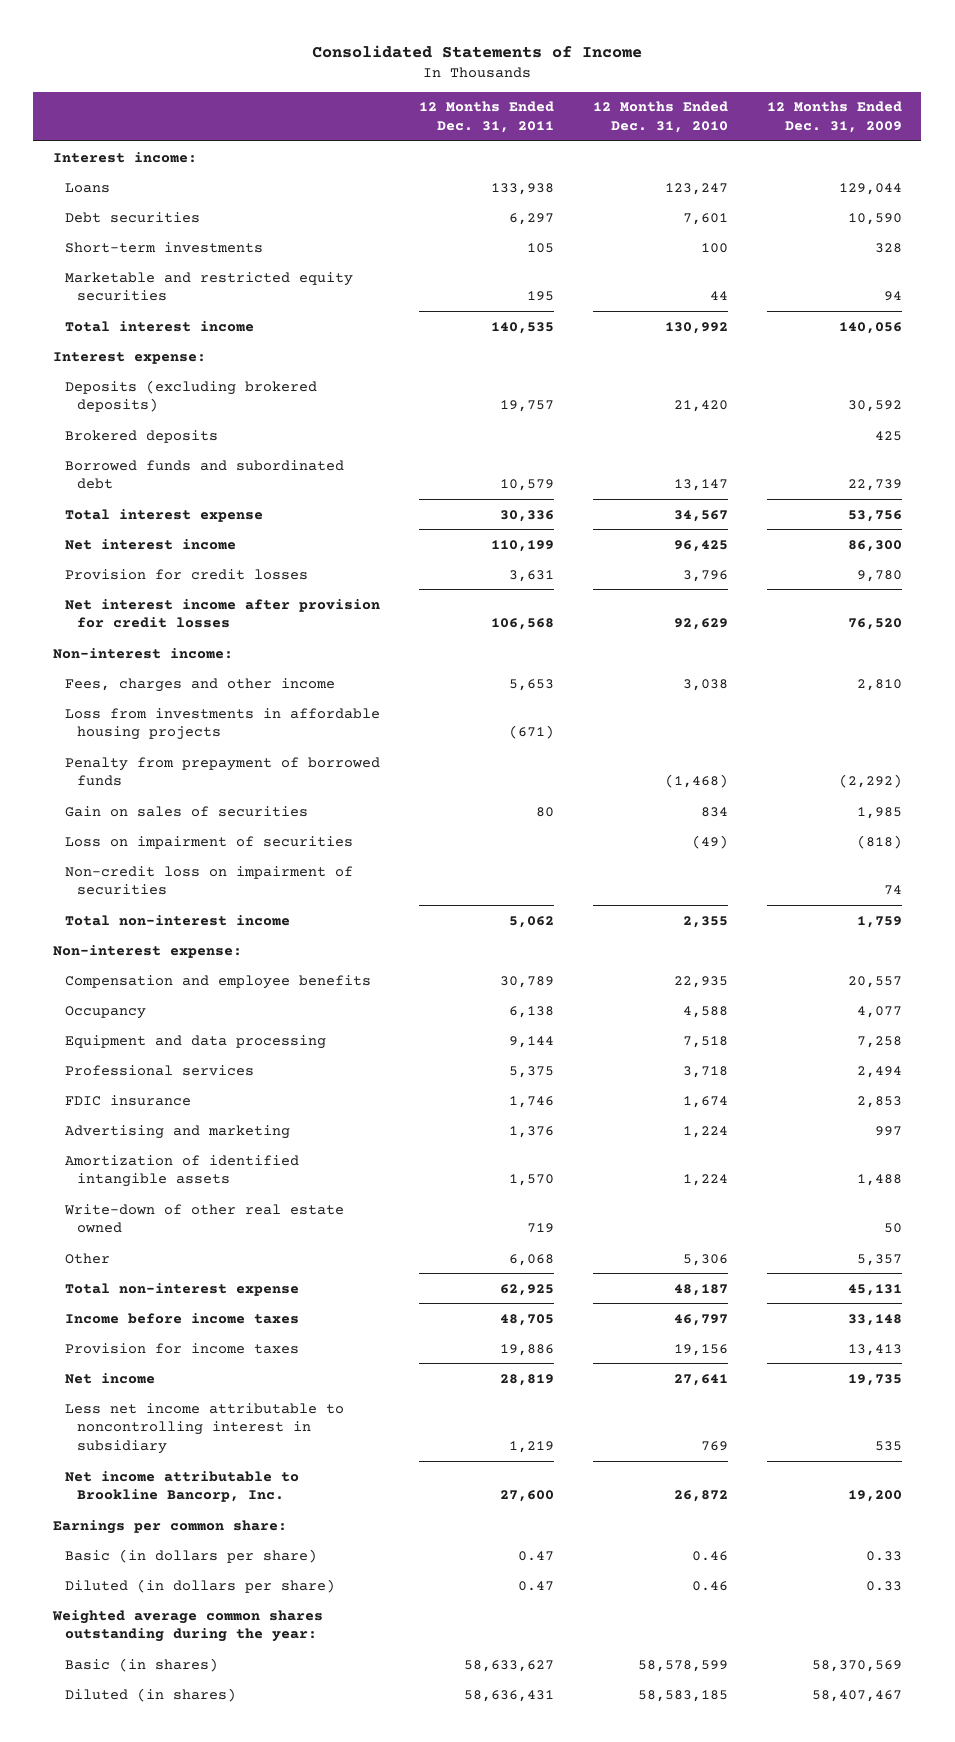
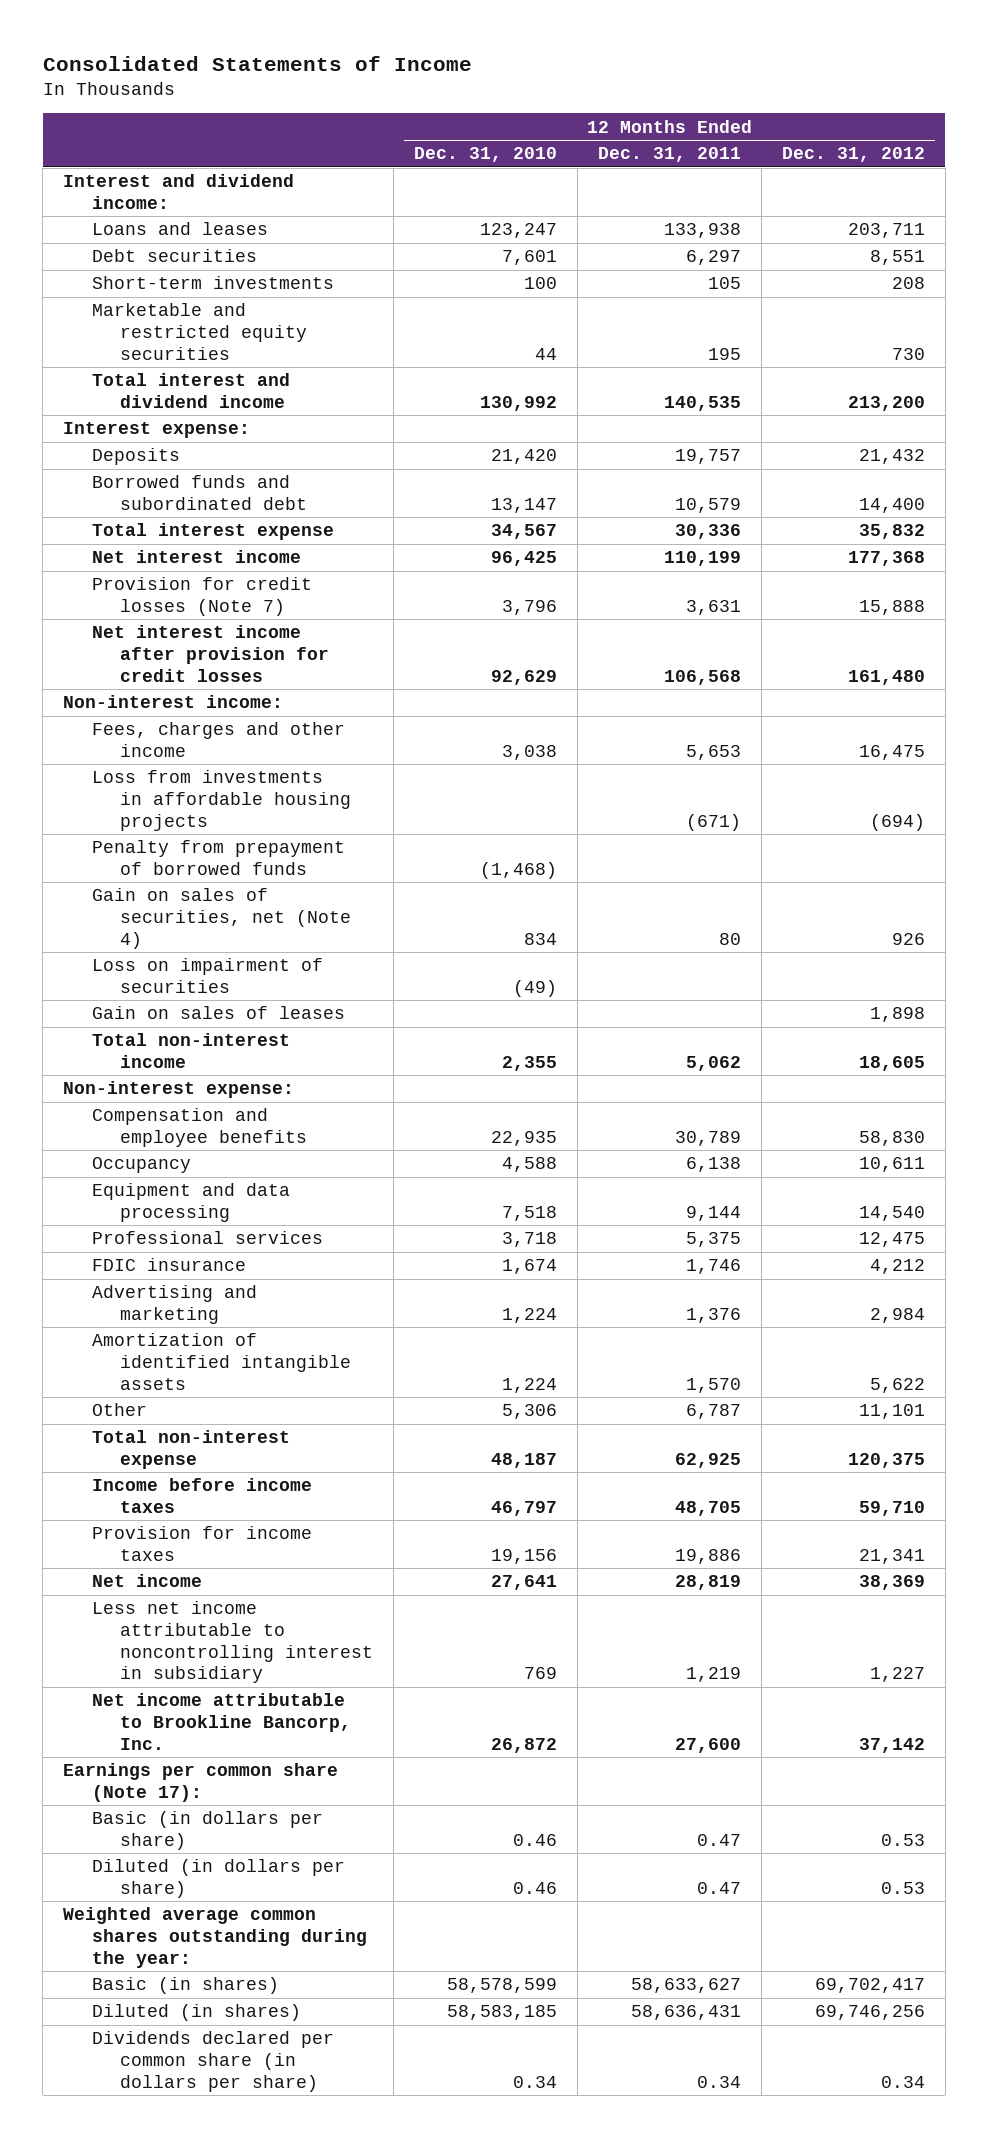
[766,101,902,134] 12 Months Ended Dec. 31, 2009 -> none
none -> [781,147,925,163] Dec. 31, 2012
[52,151,197,163] Interest income: -> [63,174,295,209] Interest and dividend income:
[65,182,111,193] Loans -> [91,222,268,236] Loans and leases
[65,320,255,332] Total interest income -> [91,373,290,408] Total interest and dividend income
[65,429,219,443] Brokered deposits -> none
[65,379,318,413] Deposits (excluding brokered deposits) -> [91,448,180,466] Deposits
[65,568,309,580] Provision for credit losses -> [91,577,312,616] Provision for credit losses (Note 7)
[65,805,309,817] Gain on sales of securities -> [91,888,352,949] Gain on sales of securities, net (Note 4)
[65,865,354,896] Non-credit loss on impairment of securities -> none
none -> [91,1006,345,1020] Gain on sales of leases
[64,1203,345,1234] Write-down of other real estate owned -> none
[509,1253,555,1266] 6,068 -> [686,1404,742,1420] 6,787
[52,1519,287,1534] Earnings per common share: -> [63,1763,339,1802] Earnings per common share (Note 17):
none -> [91,2031,334,2092] Dividends declared per common share (in dollars per share)

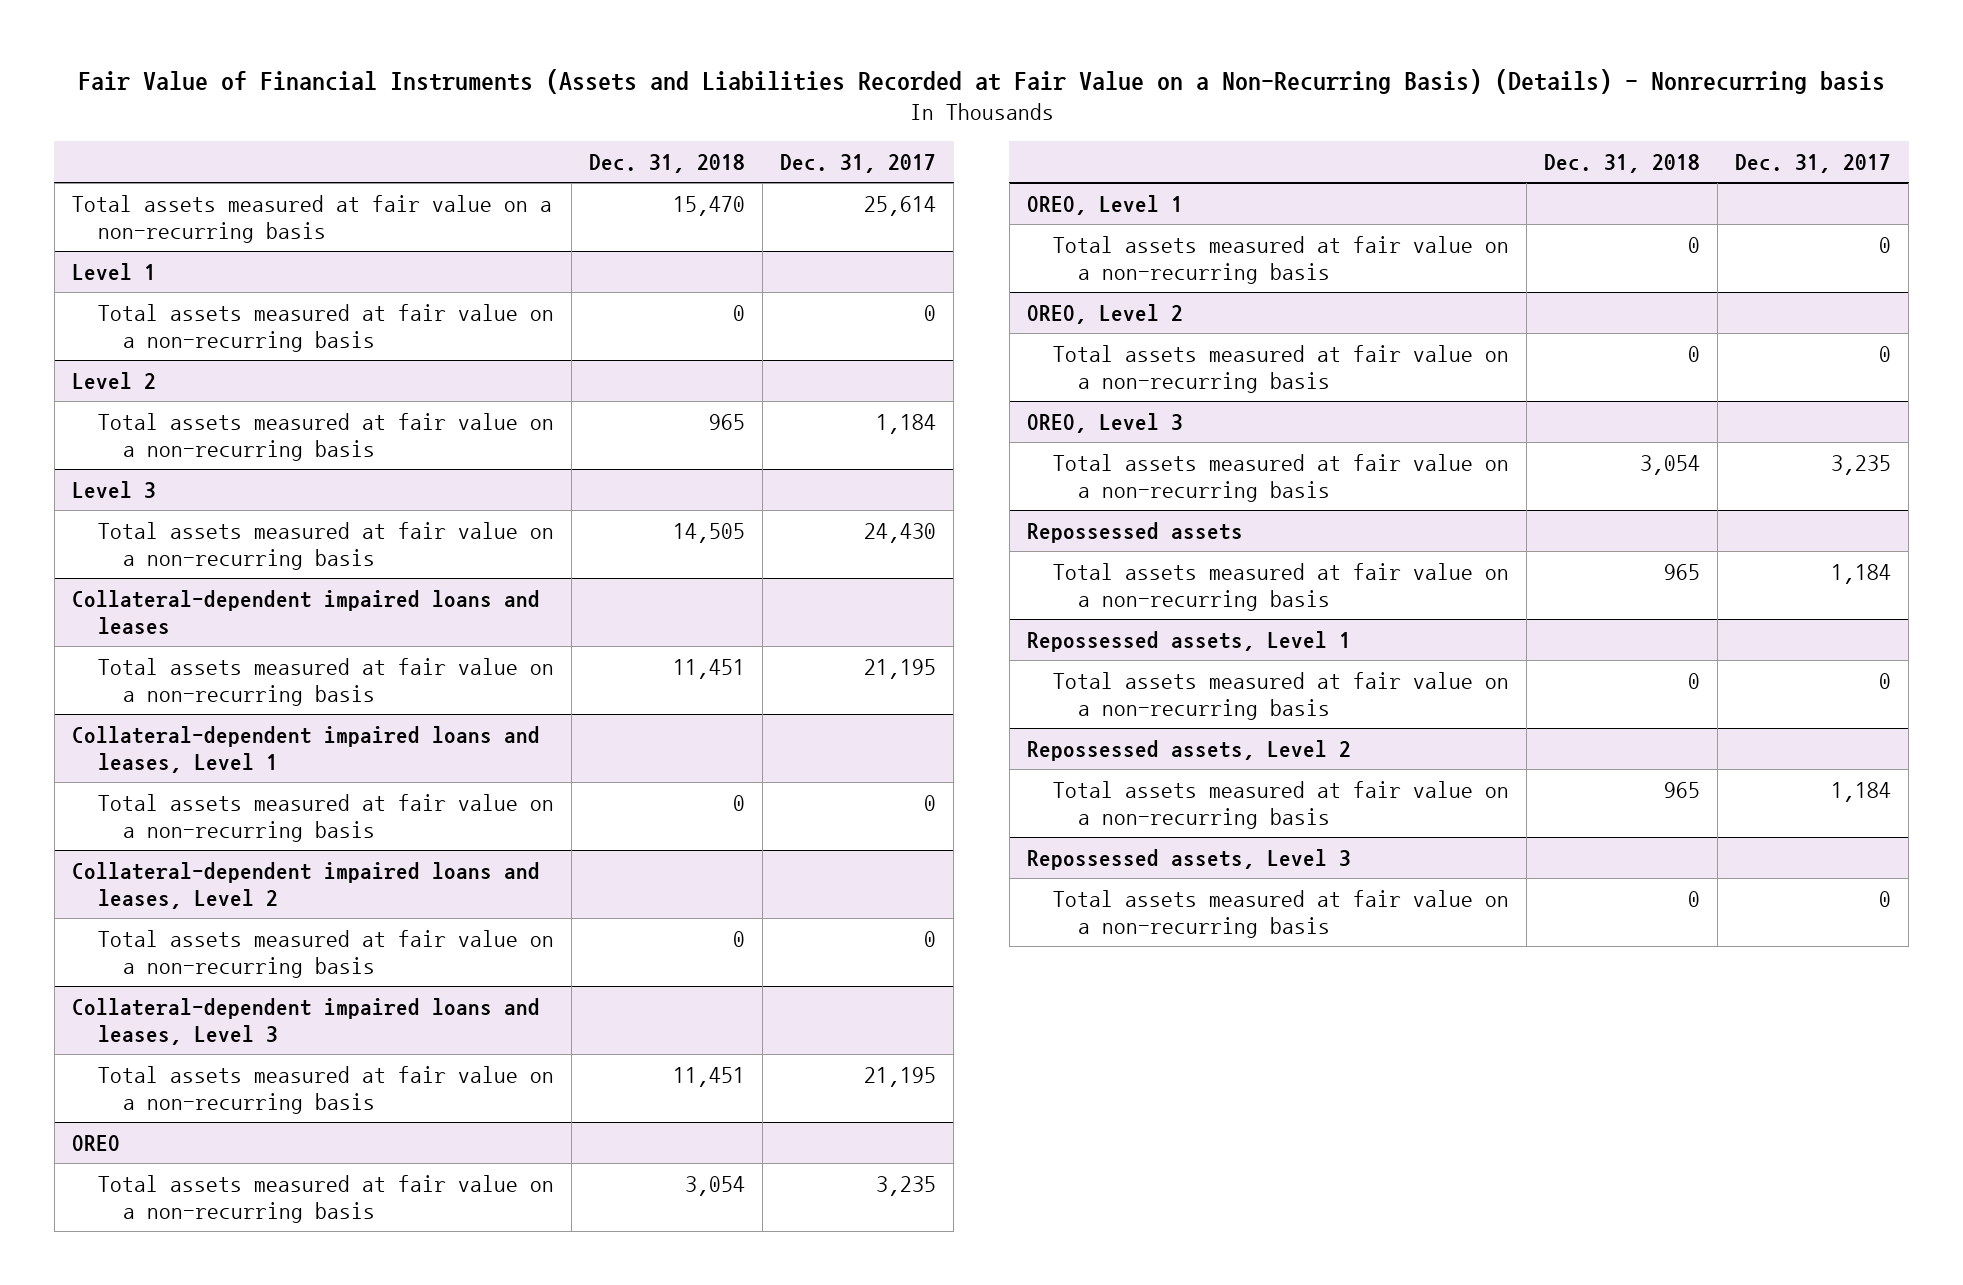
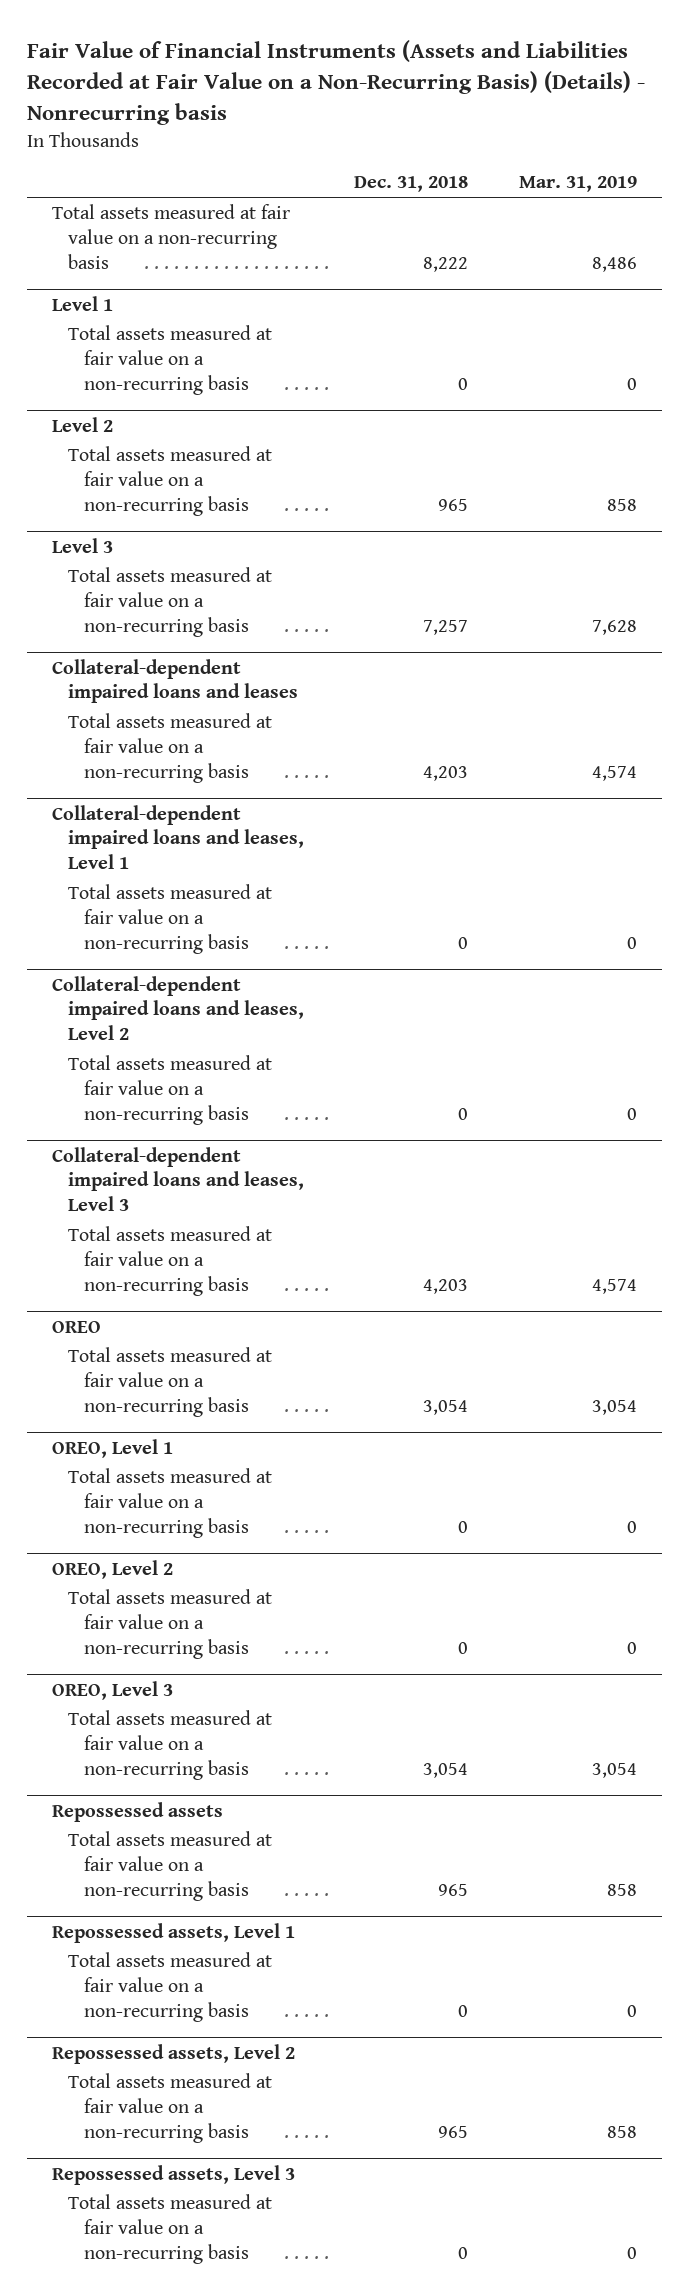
[780,153,937,173] Dec. 31, 2017 -> none
none -> [518,176,637,193] Mar. 31, 2019
[672,195,745,216] 15,470 -> [423,256,469,272] 8,222
[672,522,745,543] 14,505 -> [423,619,469,635] 7,257
[672,658,745,679] 11,451 -> [423,765,469,781] 4,203
[672,1066,745,1087] 11,451 -> [423,1278,469,1294] 4,203

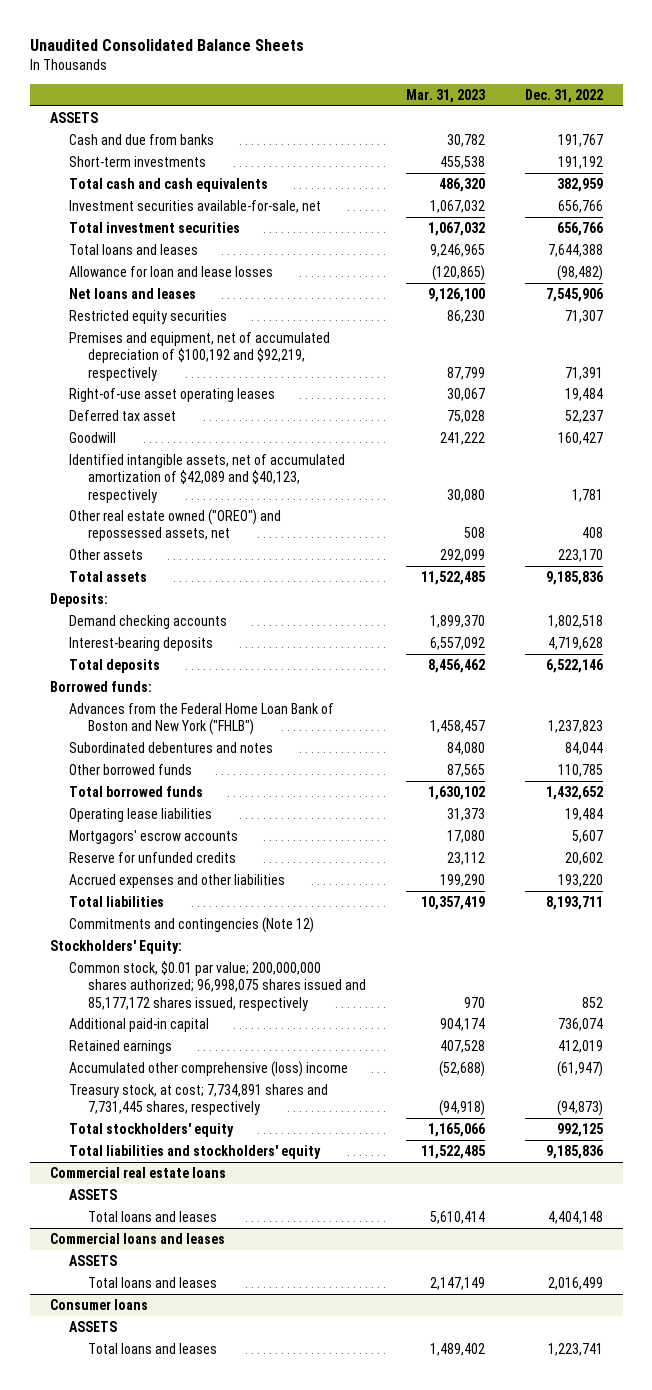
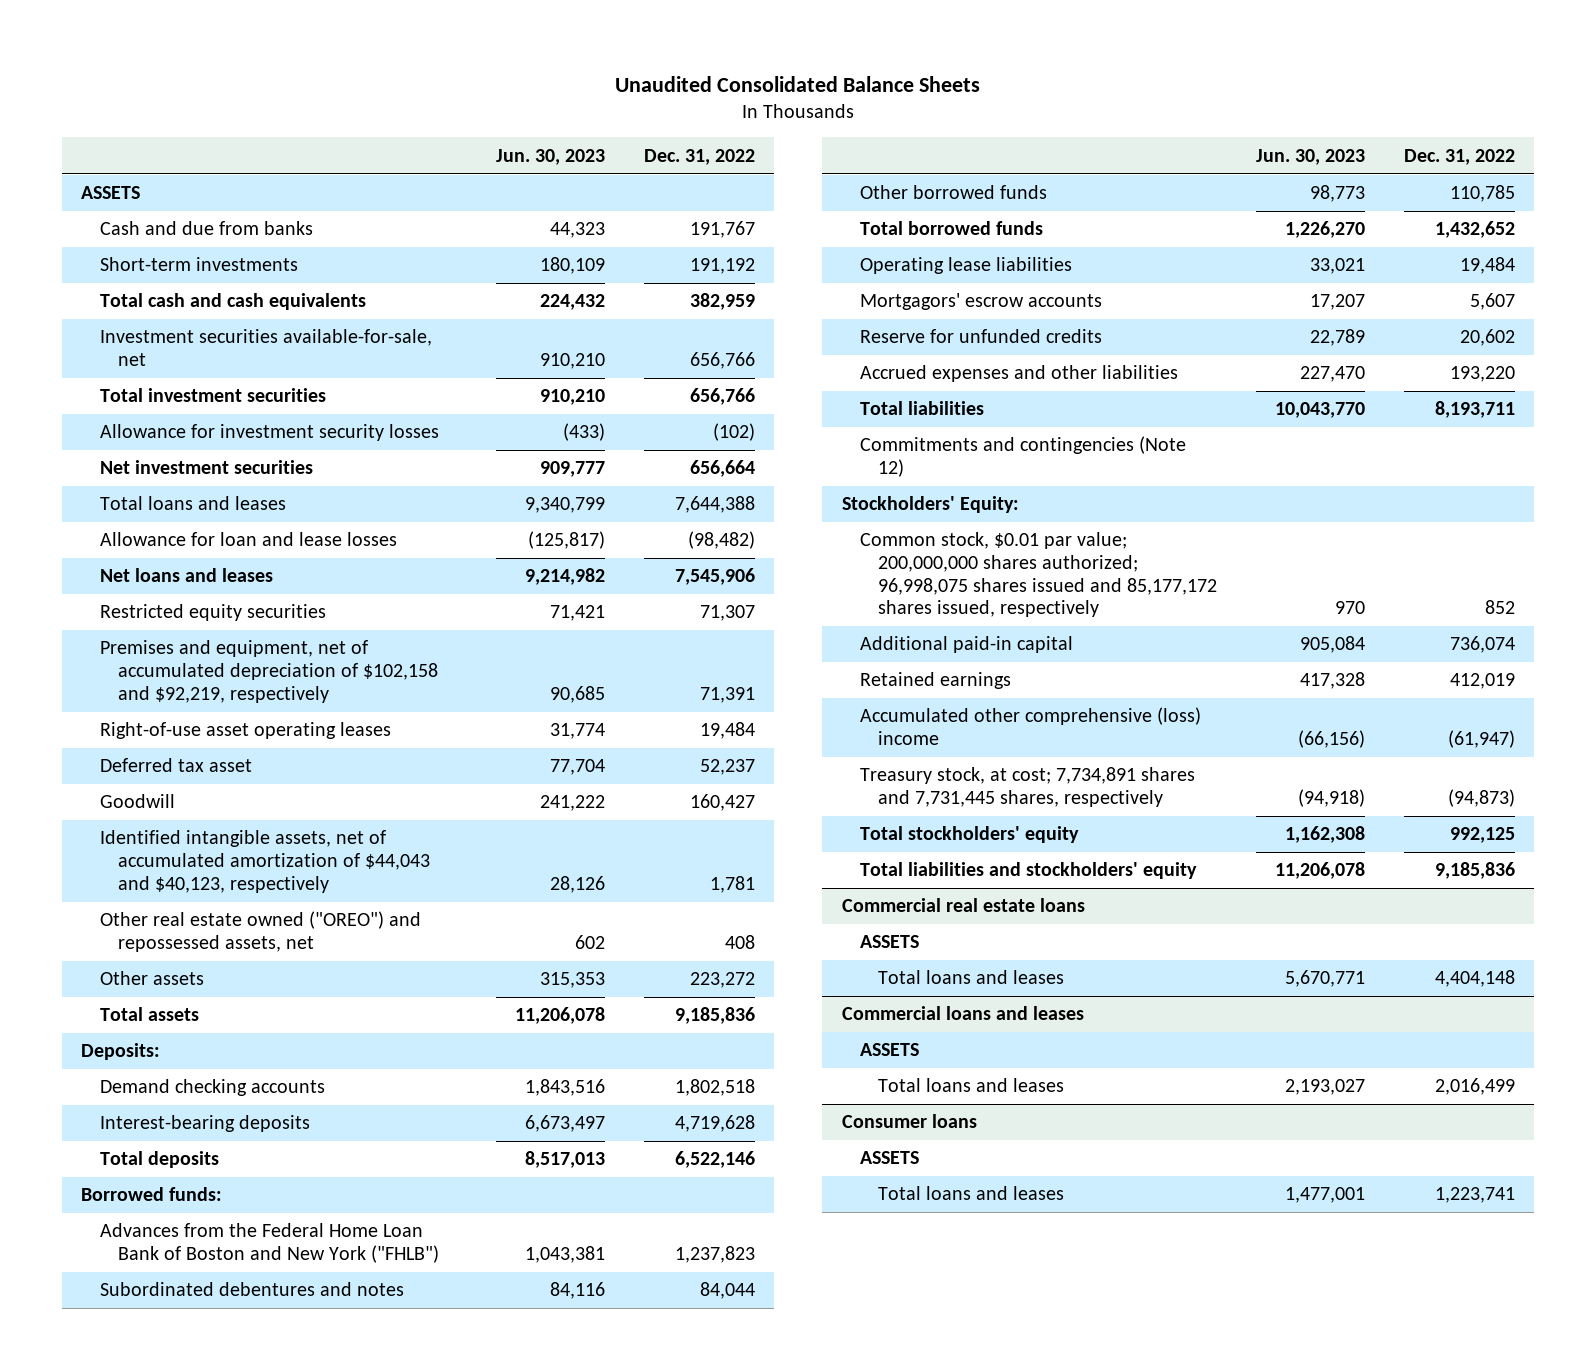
[405,89,485,104] Mar. 31, 2023 -> none
none -> [495,148,605,165] Jun. 30, 2023
none -> [99,424,439,442] Allowance for investment security losses
none -> [99,460,313,475] Net investment securities
[68,331,330,381] Premises and equipment, net of accumulated depreciation of $100,192 and $92,219, respectively -> [99,640,439,703] Premises and equipment, net of accumulated depreciation of $102,158 and $92,219, respectively
[68,453,345,503] Identified intangible assets, net of accumulated amortization of $42,089 and $40,123, respectively -> [99,830,431,893] Identified intangible assets, net of accumulated amortization of $44,043 and $40,123, respectively
[557,548,603,562] 223,170 -> [689,972,755,989] 223,272

